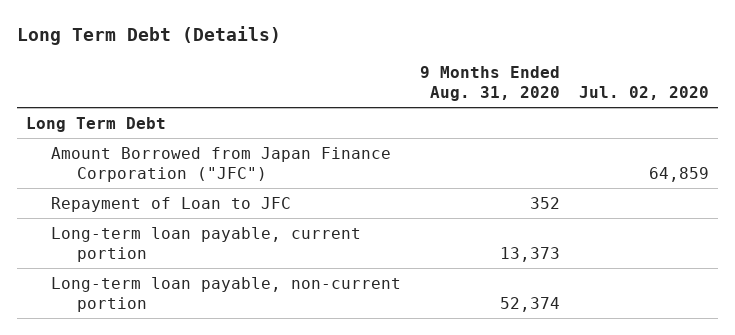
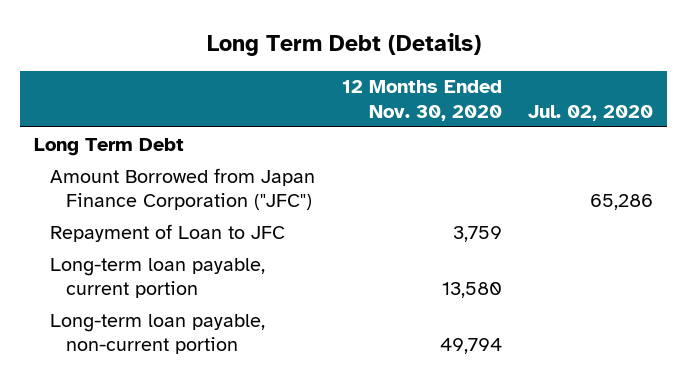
[420,65,561,102] 9 Months Ended Aug. 31, 2020 -> none
none -> [341,80,502,121] 12 Months Ended Nov. 30, 2020
[648,166,709,182] 64,859 -> [590,194,654,211] 65,286

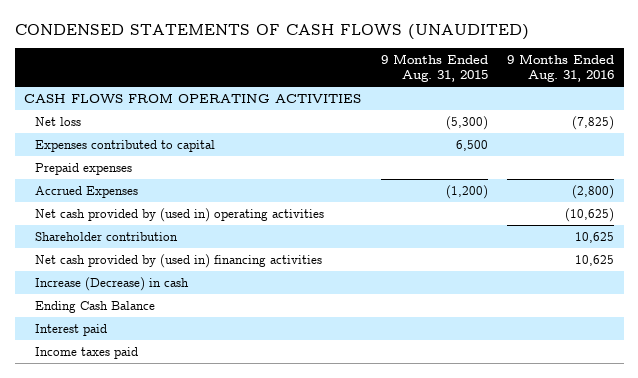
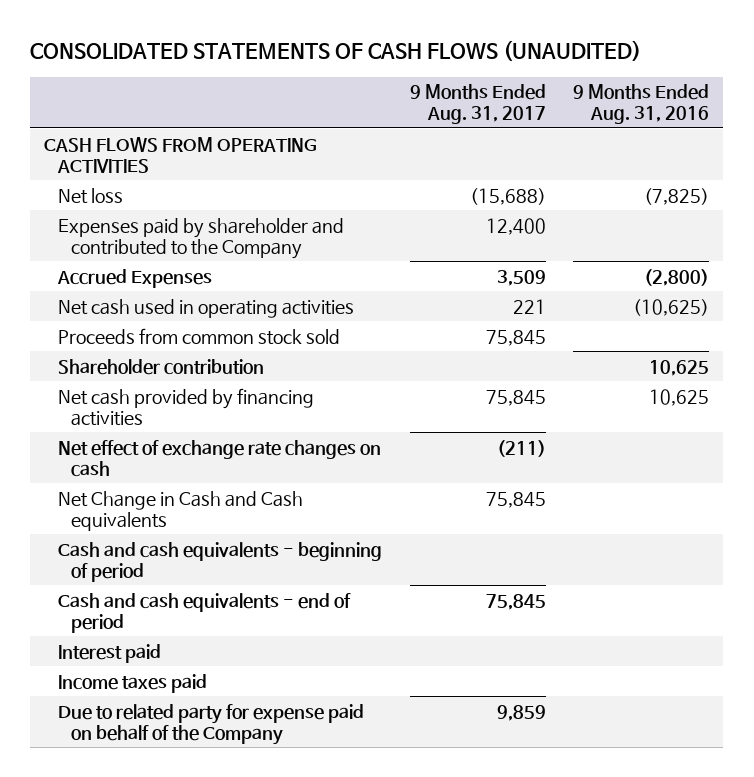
[14,23,529,40] CONDENSED STATEMENTS OF CASH FLOWS (UNAUDITED) -> [30,40,642,62] CONSOLIDATED STATEMENTS OF CASH FLOWS (UNAUDITED)
[380,53,488,82] 9 Months Ended Aug. 31, 2015 -> none
none -> [409,84,546,125] 9 Months Ended Aug. 31, 2017
[34,163,132,176] Prepaid expenses -> none
[34,140,215,153] Expenses contributed to capital -> [57,217,344,259] Expenses paid by shareholder and contributed to the Company
[34,208,324,223] Net cash provided by (used in) operating activities -> [57,298,354,318] Net cash used in operating activities
none -> [57,327,340,345] Proceeds from common stock sold
[34,254,322,269] Net cash provided by (used in) financing activities -> [57,387,314,426] Net cash provided by financing activities
none -> [57,439,381,477] Net effect of exchange rate changes on cash
[34,277,189,292] Increase (Decrease) in cash -> [57,490,303,531] Net Change in Cash and Cash equivalents
none -> [57,541,382,582] Cash and cash equivalents - beginning of period
[34,301,155,314] Ending Cash Balance -> [57,592,351,633] Cash and cash equivalents - end of period
none -> [57,703,364,745] Due to related party for expense paid on behalf of the Company

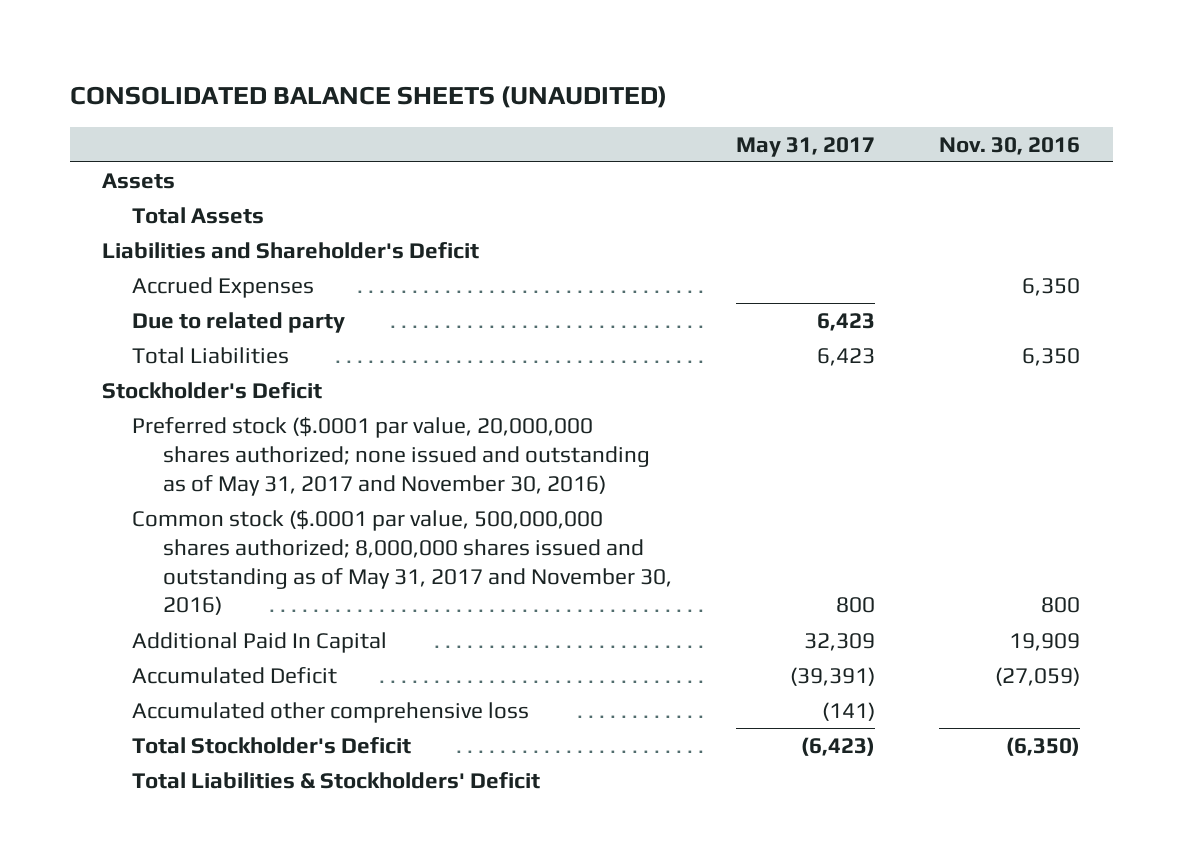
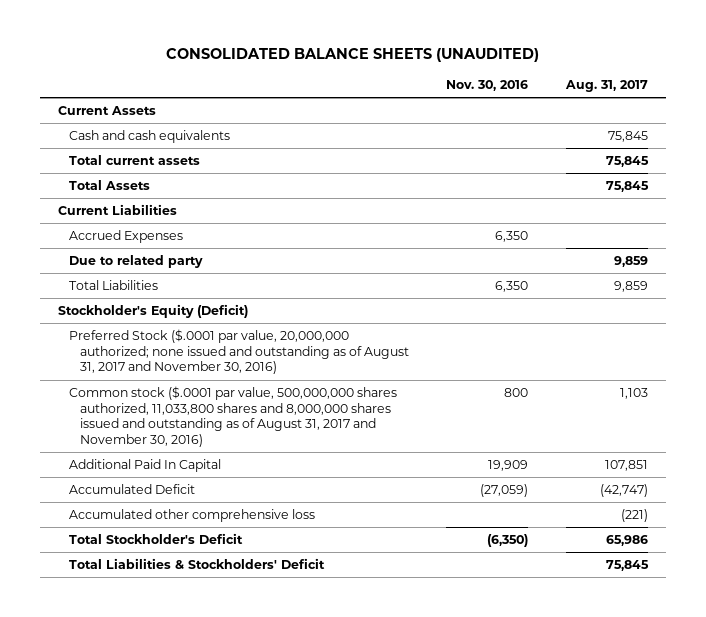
[736,136,876,157] May 31, 2017 -> none
none -> [564,79,648,92] Aug. 31, 2017
[101,172,175,189] Assets -> [58,106,157,116] Current Assets
none -> [69,130,231,144] Cash and cash equivalents
none -> [69,155,201,166] Total current assets
[101,241,479,259] Liabilities and Shareholder's Deficit -> [58,204,178,216] Current Liabilities
[101,381,322,399] Stockholder's Deficit -> [58,304,249,319] Stockholder's Equity (Deficit)
[132,416,650,496] Preferred stock ($.0001 par value, 20,000,000 shares authorized; none issued and outstanding as of May 31, 2017 and November 30, 2016) -> [69,329,409,375] Preferred Stock ($.0001 par value, 20,000,000 authorized; none issued and outstanding as of August 31, 2017 and November 30, 2016)
[132,509,672,616] Common stock ($.0001 par value, 500,000,000 shares authorized; 8,000,000 shares issued and outstanding as of May 31, 2017 and November 30, 2016) -> [69,386,398,448] Common stock ($.0001 par value, 500,000,000 shares authorized, 11,033,800 shares and 8,000,000 shares issued and outstanding as of August 31, 2017 and November 30, 2016)

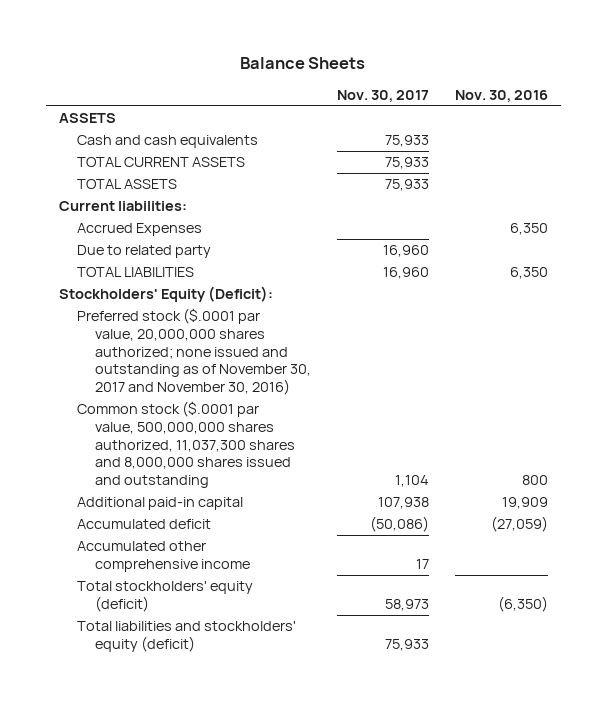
[166,48,540,63] CONSOLIDATED BALANCE SHEETS (UNAUDITED) -> [240,56,366,69] Balance Sheets
[564,79,648,92] Aug. 31, 2017 -> none
none -> [336,89,429,102] Nov. 30, 2017
[58,106,157,116] Current Assets -> [59,113,117,124] ASSETS
[69,155,201,166] Total current assets -> [76,157,245,168] TOTAL CURRENT ASSETS
[69,180,151,191] Total Assets -> [76,179,177,190] TOTAL ASSETS
[58,204,178,216] Current Liabilities -> [59,201,188,212] Current liabilities:
[69,280,159,291] Total Liabilities -> [76,267,194,278] TOTAL LIABILITIES
[58,304,249,319] Stockholder's Equity (Deficit) -> [59,286,274,303] Stockholders' Equity (Deficit):
[69,329,409,375] Preferred Stock ($.0001 par value, 20,000,000 authorized; none issued and outstanding as of August 31, 2017 and November 30, 2016) -> [76,308,311,395] Preferred stock ($.0001 par value, 20,000,000 shares authorized; none issued and outstanding as of November 30, 2017 and November 30, 2016)
[69,386,398,448] Common stock ($.0001 par value, 500,000,000 shares authorized, 11,033,800 shares and 8,000,000 shares issued and outstanding as of August 31, 2017 and November 30, 2016) -> [76,401,295,488] Common stock ($.0001 par value, 500,000,000 shares authorized, 11,037,300 shares and 8,000,000 shares issued and outstanding
[69,459,222,473] Additional Paid In Capital -> [76,497,243,511] Additional paid-in capital
[69,484,196,495] Accumulated Deficit -> [76,519,211,530] Accumulated deficit
[69,509,316,523] Accumulated other comprehensive loss -> [76,541,250,573] Accumulated other comprehensive income
[69,533,244,545] Total Stockholder's Deficit -> [76,581,253,613] Total stockholders' equity (deficit)
[69,558,326,570] Total Liabilities & Stockholders' Deficit -> [76,621,296,653] Total liabilities and stockholders' equity (deficit)

